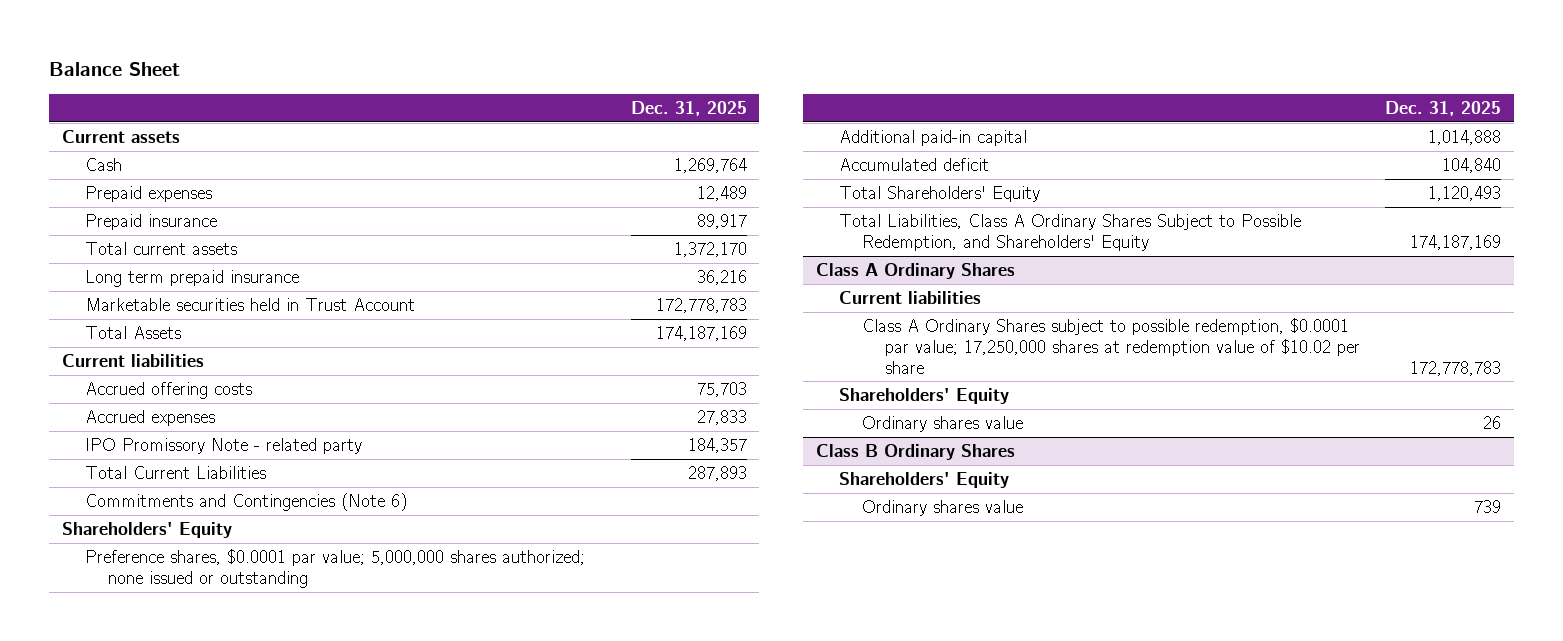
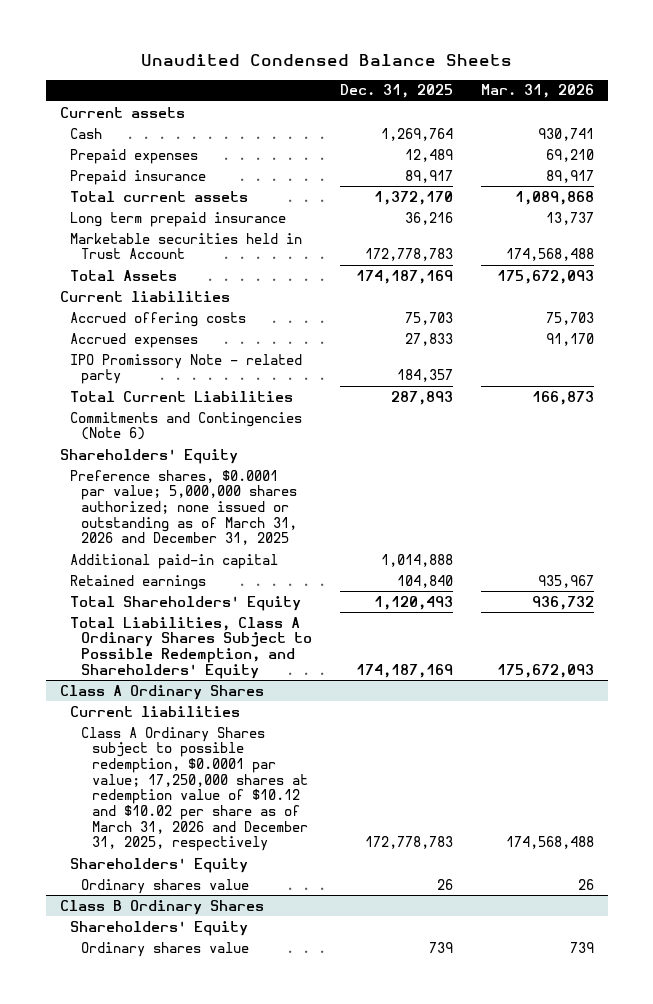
[49,62,181,77] Balance Sheet -> [140,54,512,67] Unaudited Condensed Balance Sheets
none -> [480,84,594,99] Mar. 31, 2026
[84,549,585,588] Preference shares, $0.0001 par value; 5,000,000 shares authorized; none issued or outstanding -> [70,469,298,546] Preference shares, $0.0001 par value; 5,000,000 shares authorized; none issued or outstanding as of March 31, 2026 and December 31, 2025
[838,158,989,172] Accumulated deficit -> [70,574,207,590] Retained earnings
[861,318,1361,374] Class A Ordinary Shares subject to possible redemption, $0.0001 par value; 17,250,000 shares at redemption value of $10.02 per share -> [81,726,308,852] Class A Ordinary Shares subject to possible redemption, $0.0001 par value; 17,250,000 shares at redemption value of $10.12 and $10.02 per share as of March 31, 2026 and December 31, 2025, respectively

